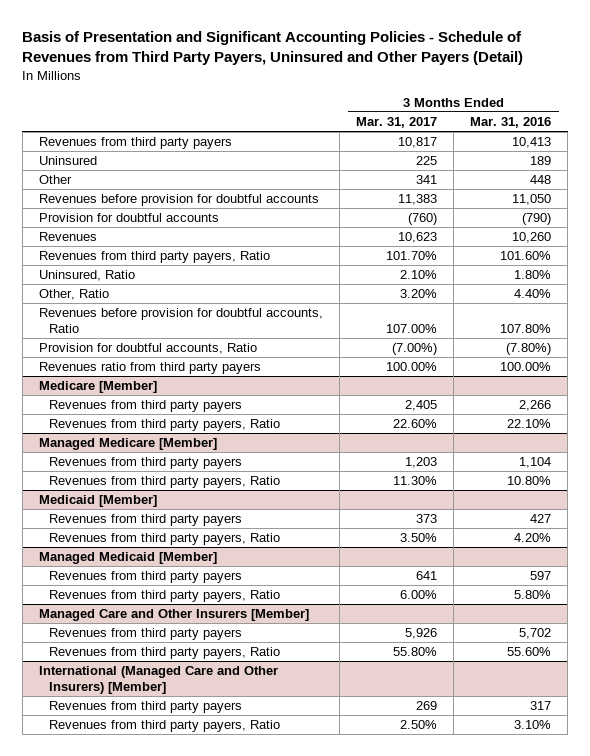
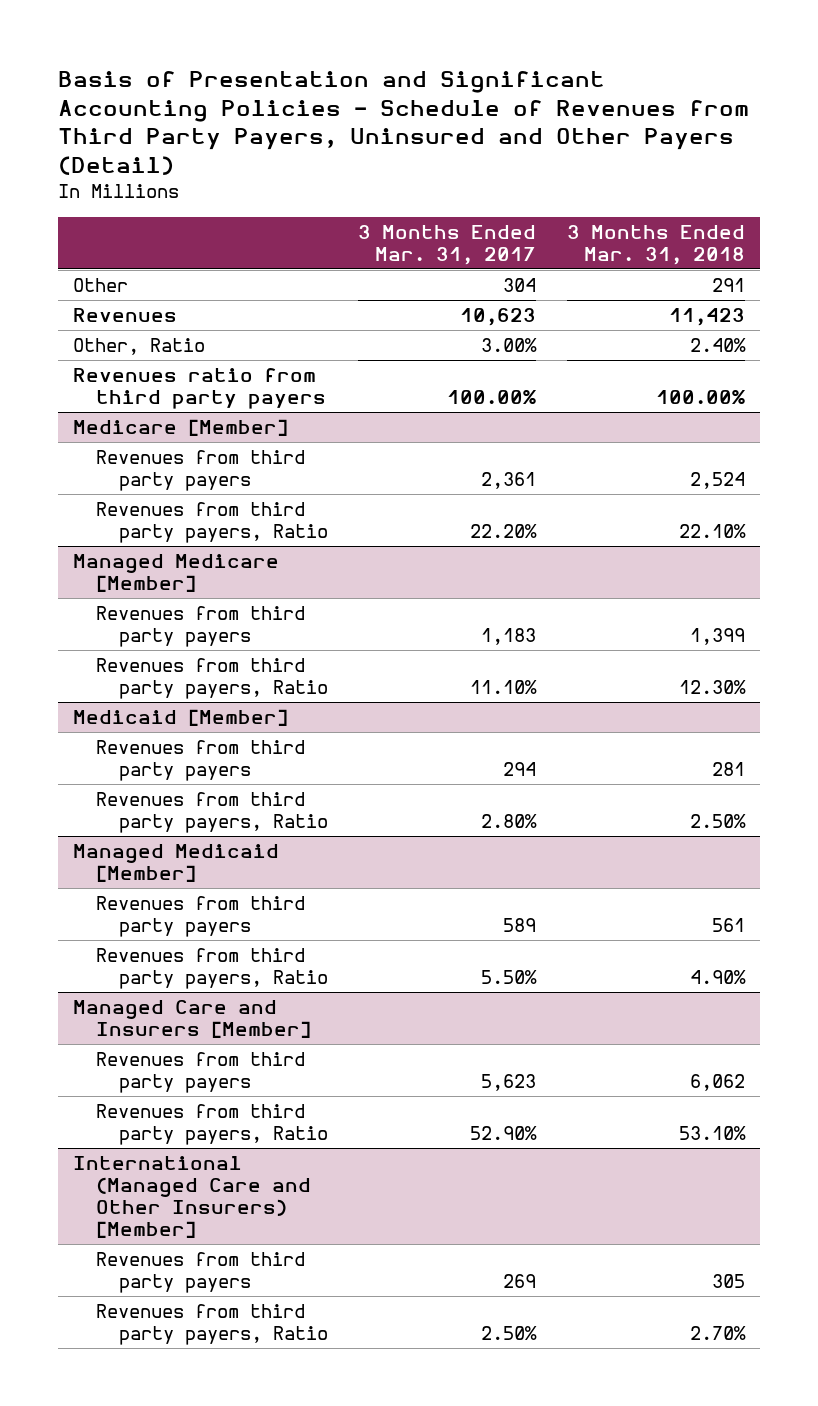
[470,116,552,128] Mar. 31, 2016 -> none
none -> [566,225,745,265] 3 Months Ended Mar. 31, 2018
[38,137,232,150] Revenues from third party payers -> none
[38,156,97,166] Uninsured -> none
[38,194,319,207] Revenues before provision for doubtful accounts -> none
[38,213,219,223] Provision for doubtful accounts -> none
[415,175,437,185] 341 -> [503,278,537,293] 304
[38,251,270,264] Revenues from third party payers, Ratio -> none
[38,270,135,282] Uninsured, Ratio -> none
[38,308,323,334] Revenues before provision for doubtful accounts, Ratio -> none
[38,343,257,355] Provision for doubtful accounts, Ratio -> none
[399,289,437,299] 3.20% -> [481,338,538,353] 3.00%
[404,400,437,412] 2,405 -> [481,471,537,489] 2,361
[392,419,437,429] 22.60% -> [470,523,538,538] 22.20%
[404,457,437,469] 1,203 -> [481,627,537,645] 1,183
[392,476,437,486] 11.30% -> [470,679,538,694] 11.10%
[415,514,437,524] 373 -> [503,761,537,776] 294
[399,533,437,543] 3.50% -> [481,813,538,828] 2.80%
[415,571,437,581] 641 -> [503,917,537,932] 589
[399,590,437,600] 6.00% -> [481,969,538,984] 5.50%
[38,609,309,622] Managed Care and Other Insurers [Member] -> [73,1000,311,1038] Managed Care and Insurers [Member]
[404,628,437,640] 5,926 -> [481,1073,537,1091] 5,623
[392,647,437,657] 55.80% -> [470,1125,538,1140] 52.90%

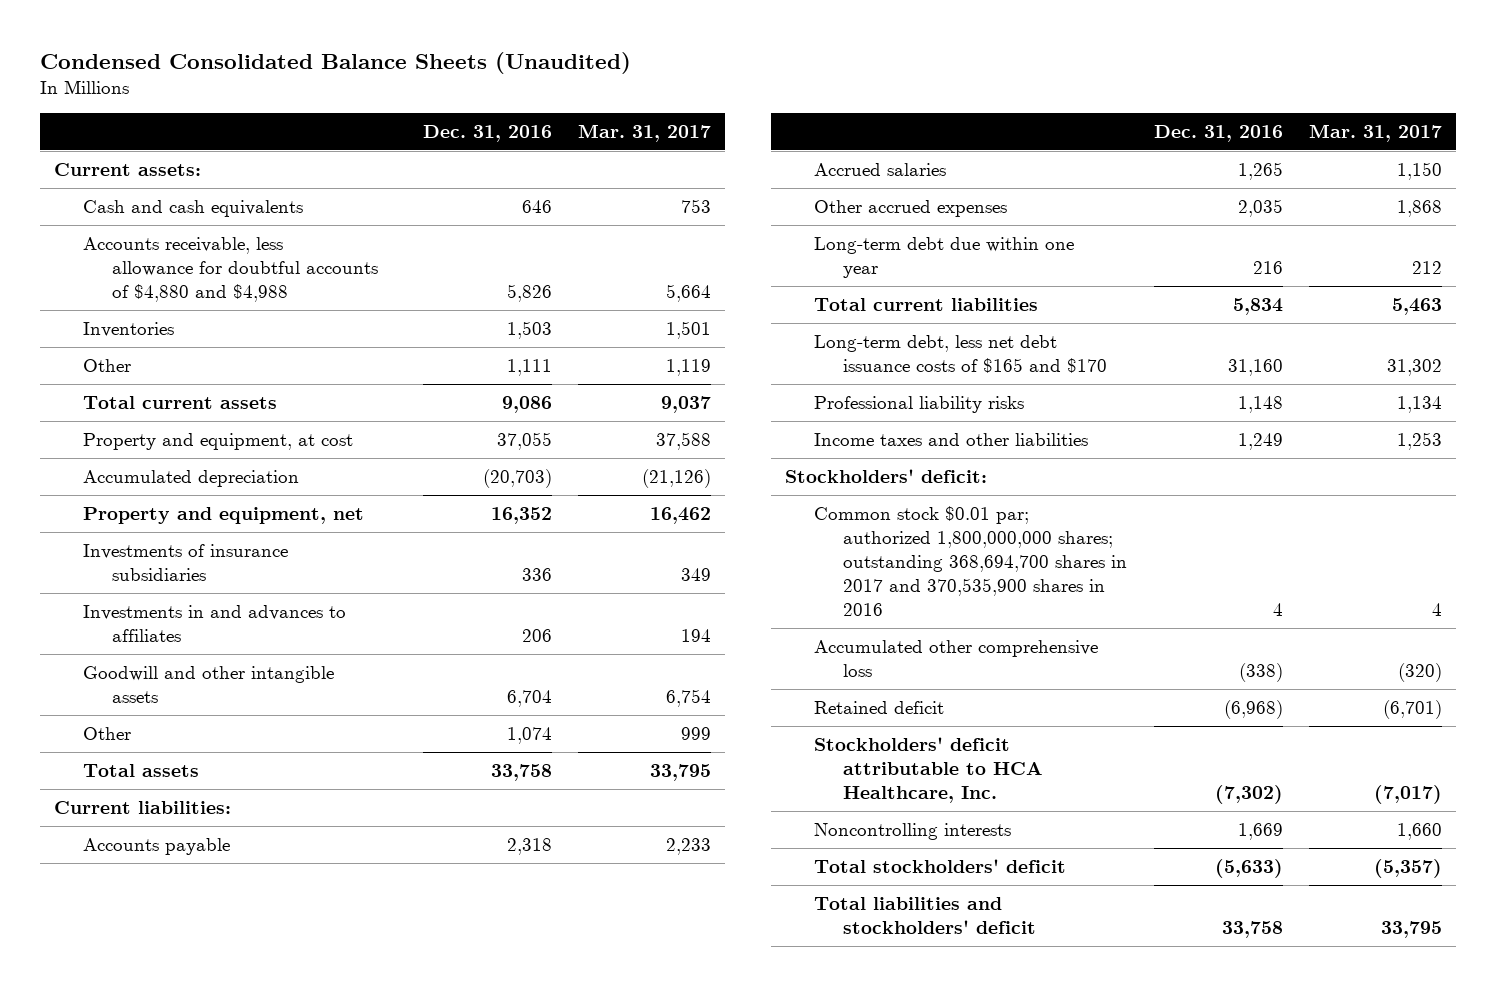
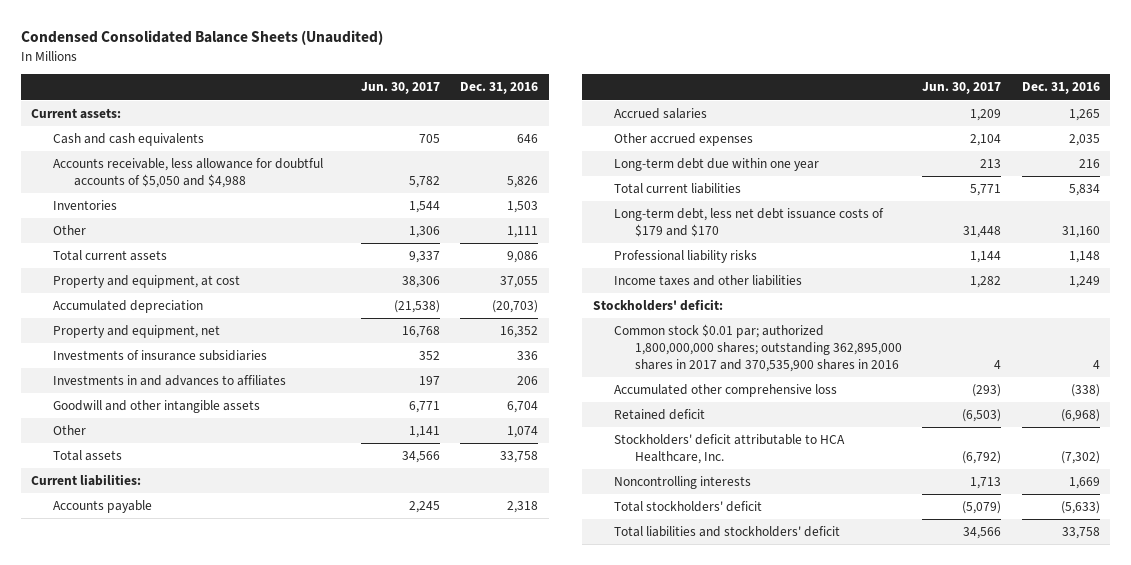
[578,123,712,142] Mar. 31, 2017 -> none
none -> [361,82,441,95] Jun. 30, 2017
[82,236,379,303] Accounts receivable, less allowance for doubtful accounts of $4,880 and $4,988 -> [52,158,323,189] Accounts receivable, less allowance for doubtful accounts of $5,050 and $4,988
[813,334,1107,373] Long-term debt, less net debt issuance costs of $165 and $170 -> [613,208,884,238] Long-term debt, less net debt issuance costs of $179 and $170
[813,505,1127,617] Common stock $0.01 par; authorized 1,800,000,000 shares; outstanding 368,694,700 shares in 2017 and 370,535,900 shares in 2016 -> [613,324,903,373] Common stock $0.01 par; authorized 1,800,000,000 shares; outstanding 362,895,000 shares in 2017 and 370,535,900 shares in 2016

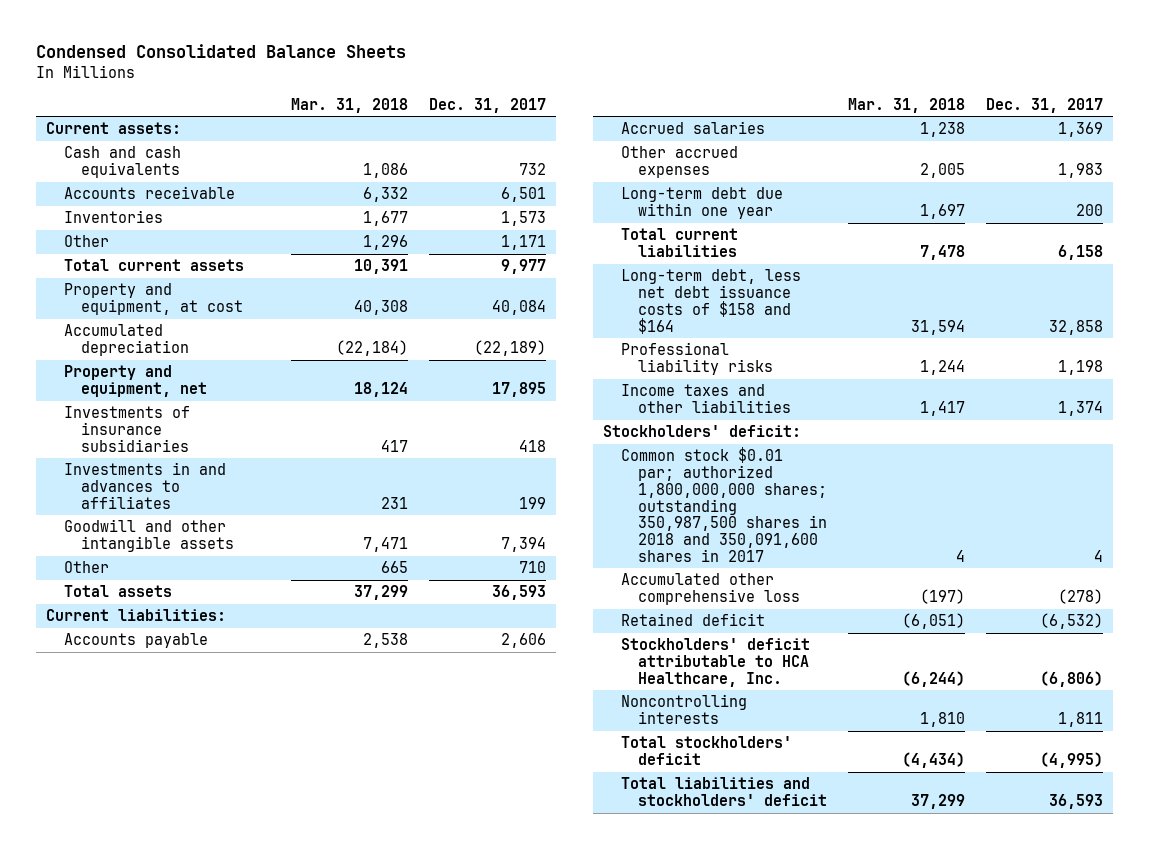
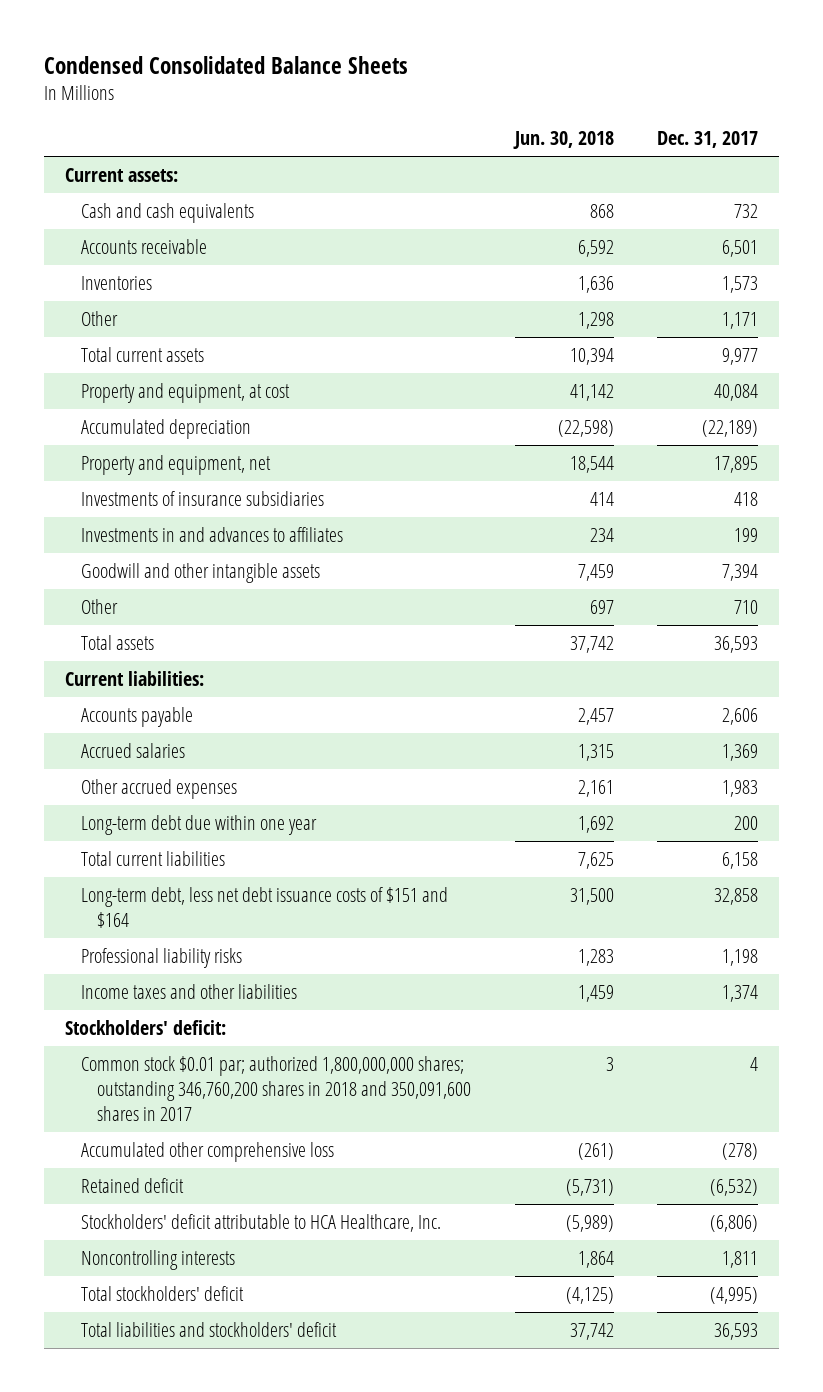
[290,97,408,113] Mar. 31, 2018 -> none
none -> [512,131,614,150] Jun. 30, 2018
[620,269,801,334] Long-term debt, less net debt issuance costs of $158 and $164 -> [81,887,449,928] Long-term debt, less net debt issuance costs of $151 and $164
[620,447,828,562] Common stock $0.01 par; authorized 1,800,000,000 shares; outstanding 350,987,500 shares in 2018 and 350,091,600 shares in 2017 -> [81,1056,472,1121] Common stock $0.01 par; authorized 1,800,000,000 shares; outstanding 346,760,200 shares in 2018 and 350,091,600 shares in 2017

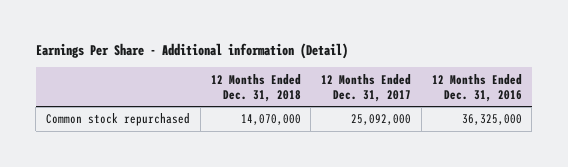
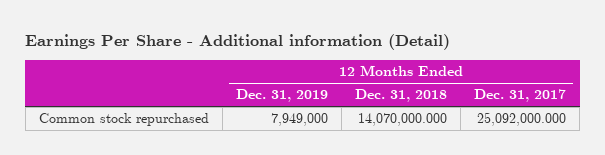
[431,73,522,102] 12 Months Ended Dec. 31, 2016 -> none
none -> [235,89,328,103] Dec. 31, 2019
[240,114,301,126] 14,070,000 -> [358,113,448,127] 14,070,000.000
[351,114,412,126] 25,092,000 -> [477,112,567,127] 25,092,000.000

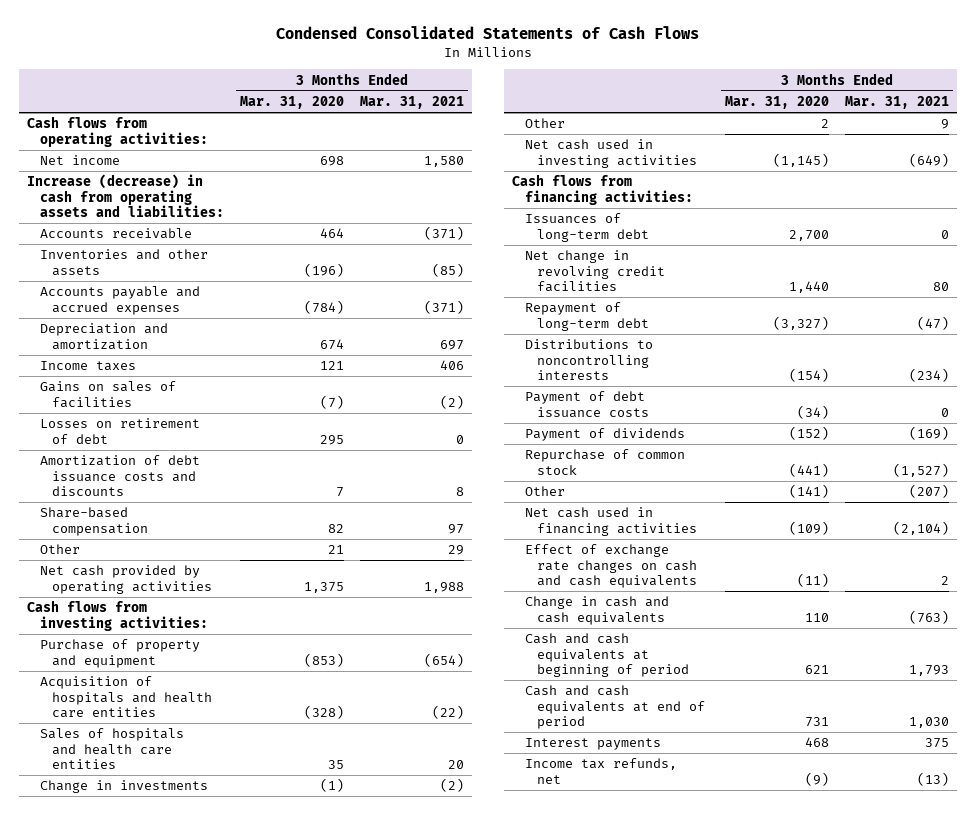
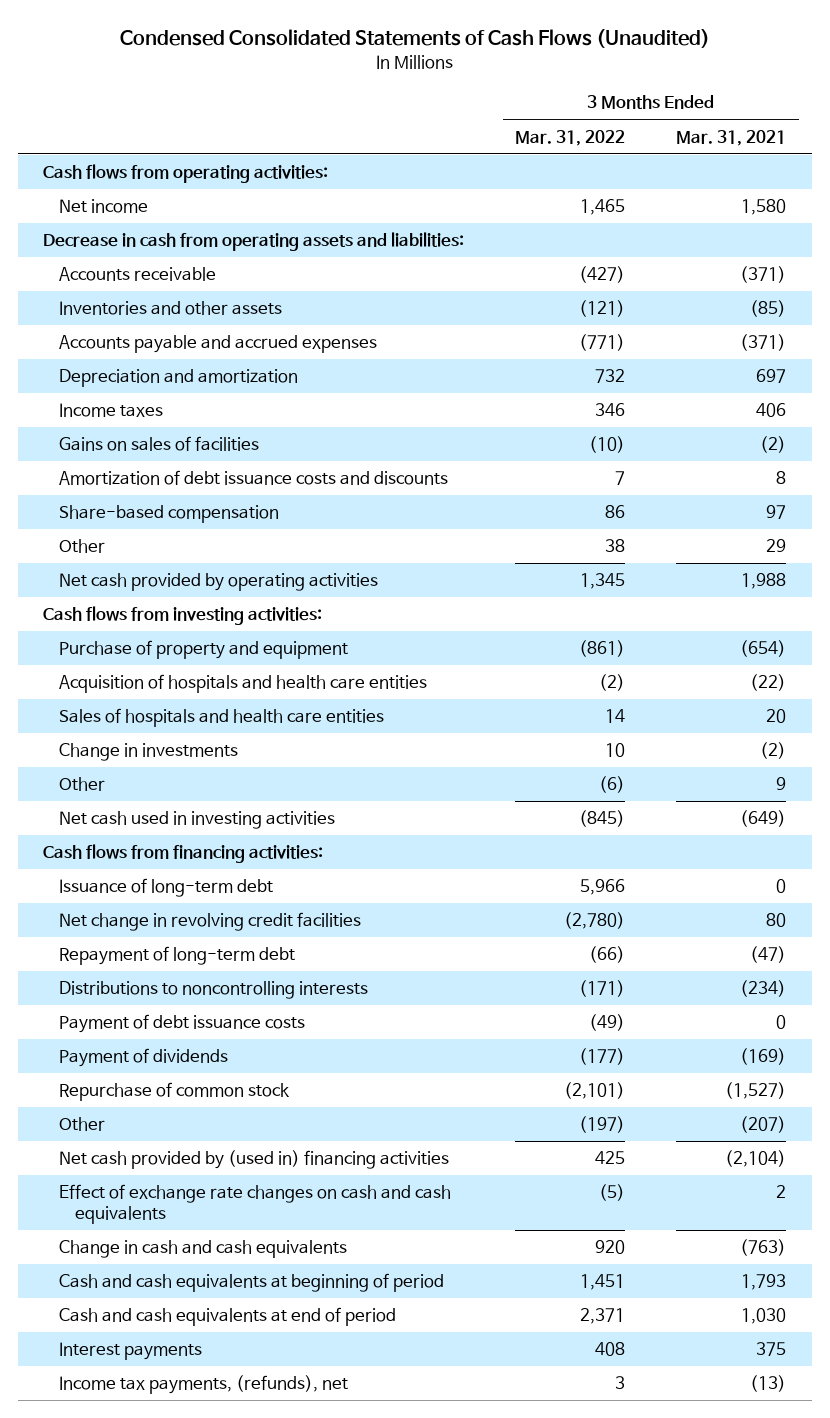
[275,26,699,40] Condensed Consolidated Statements of Cash Flows -> [119,28,710,48] Condensed Consolidated Statements of Cash Flows (Unaudited)
[239,95,344,109] Mar. 31, 2020 -> none
none -> [515,129,626,146] Mar. 31, 2022
[27,174,224,218] Increase (decrease) in cash from operating assets and liabilities: -> [43,232,465,252] Decrease in cash from operating assets and liabilities:
[39,418,200,444] Losses on retirement of debt -> none
[524,213,650,242] Issuances of long-term debt -> [59,878,274,898] Issuance of long-term debt
[524,507,698,536] Net cash used in financing activities -> [59,1150,450,1170] Net cash provided by (used in) financing activities
[524,758,677,784] Income tax refunds, net -> [59,1375,349,1395] Income tax payments, (refunds), net

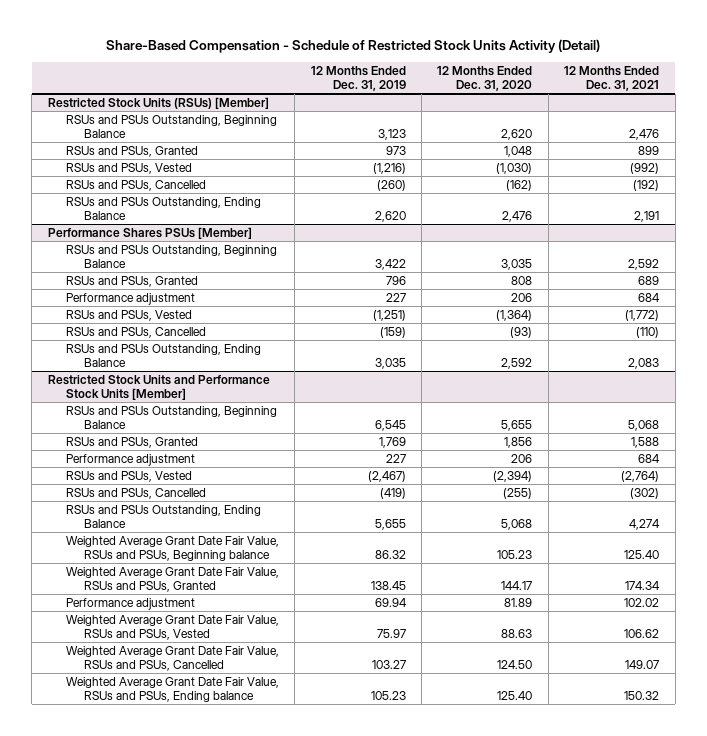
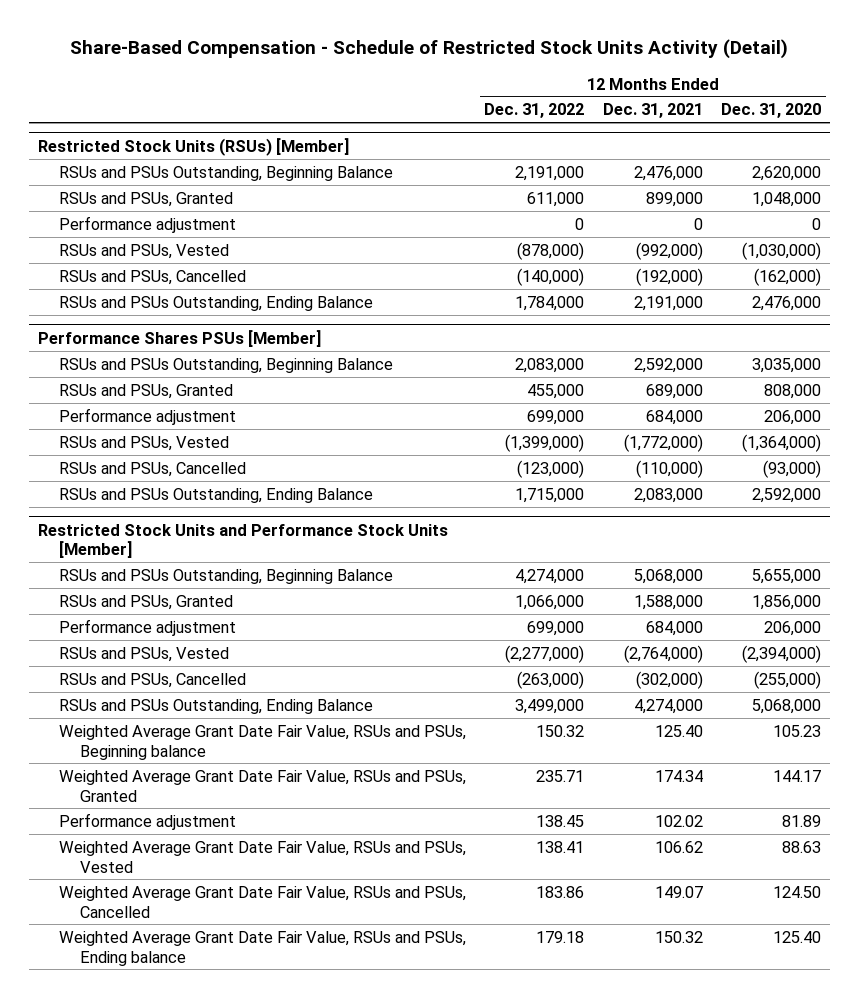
[310,65,406,92] 12 Months Ended Dec. 31, 2019 -> none
none -> [484,103,585,119] Dec. 31, 2022
[501,129,533,141] 2,620 -> [752,165,822,181] 2,620,000
[629,129,660,141] 2,476 -> [633,165,703,181] 2,476,000
[504,146,533,158] 1,048 -> [752,191,822,207] 1,048,000
[638,146,660,156] 899 -> [645,191,703,207] 899,000
none -> [59,215,237,233] Performance adjustment
[496,163,533,175] (1,030) -> [742,241,822,260] (1,030,000)
[630,163,660,175] (992) -> [635,241,703,260] (992,000)
[506,180,533,192] (162) -> [754,267,822,286] (162,000)
[633,180,660,192] (192) -> [635,267,703,286] (192,000)
[502,211,533,223] 2,476 -> [752,295,822,311] 2,476,000
[634,211,660,223] 2,191 -> [633,295,703,311] 2,191,000
[501,259,533,271] 3,035 -> [752,357,822,373] 3,035,000
[628,259,660,271] 2,592 -> [633,357,703,373] 2,592,000
[511,276,533,286] 808 -> [764,383,822,399] 808,000
[638,276,660,286] 689 -> [645,383,703,399] 689,000
[511,293,533,303] 206 -> [764,409,822,425] 206,000
[638,293,661,303] 684 -> [645,409,703,425] 684,000
[496,310,533,322] (1,364) -> [742,433,822,452] (1,364,000)
[625,310,660,322] (1,772) -> [623,433,703,452] (1,772,000)
[510,327,533,339] (93) -> [763,459,822,478] (93,000)
[636,327,660,339] (110) -> [635,459,703,478] (110,000)
[501,358,533,370] 2,592 -> [752,487,822,503] 2,592,000
[628,358,660,370] 2,083 -> [633,487,703,503] 2,083,000
[501,420,533,432] 5,655 -> [752,568,822,584] 5,655,000
[628,420,660,432] 5,068 -> [633,568,703,584] 5,068,000
[504,437,533,449] 1,856 -> [752,594,822,610] 1,856,000
[631,437,660,449] 1,588 -> [633,594,703,610] 1,588,000
[511,454,533,464] 206 -> [764,620,822,636] 206,000
[638,454,661,464] 684 -> [645,620,703,636] 684,000
[493,471,533,483] (2,394) -> [742,644,822,663] (2,394,000)
[621,471,660,483] (2,764) -> [623,644,703,663] (2,764,000)
[503,488,533,500] (255) -> [754,670,822,689] (255,000)
[630,488,660,500] (302) -> [635,670,703,689] (302,000)
[501,519,533,531] 5,068 -> [752,698,822,714] 5,068,000
[629,519,661,531] 4,274 -> [633,698,703,714] 4,274,000

